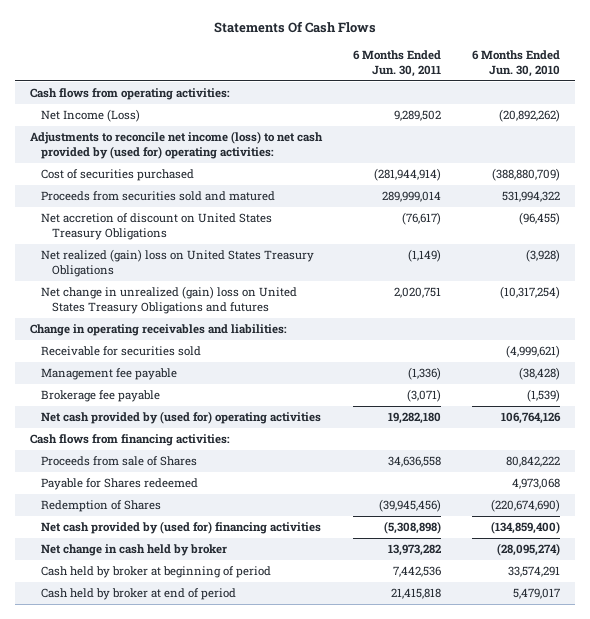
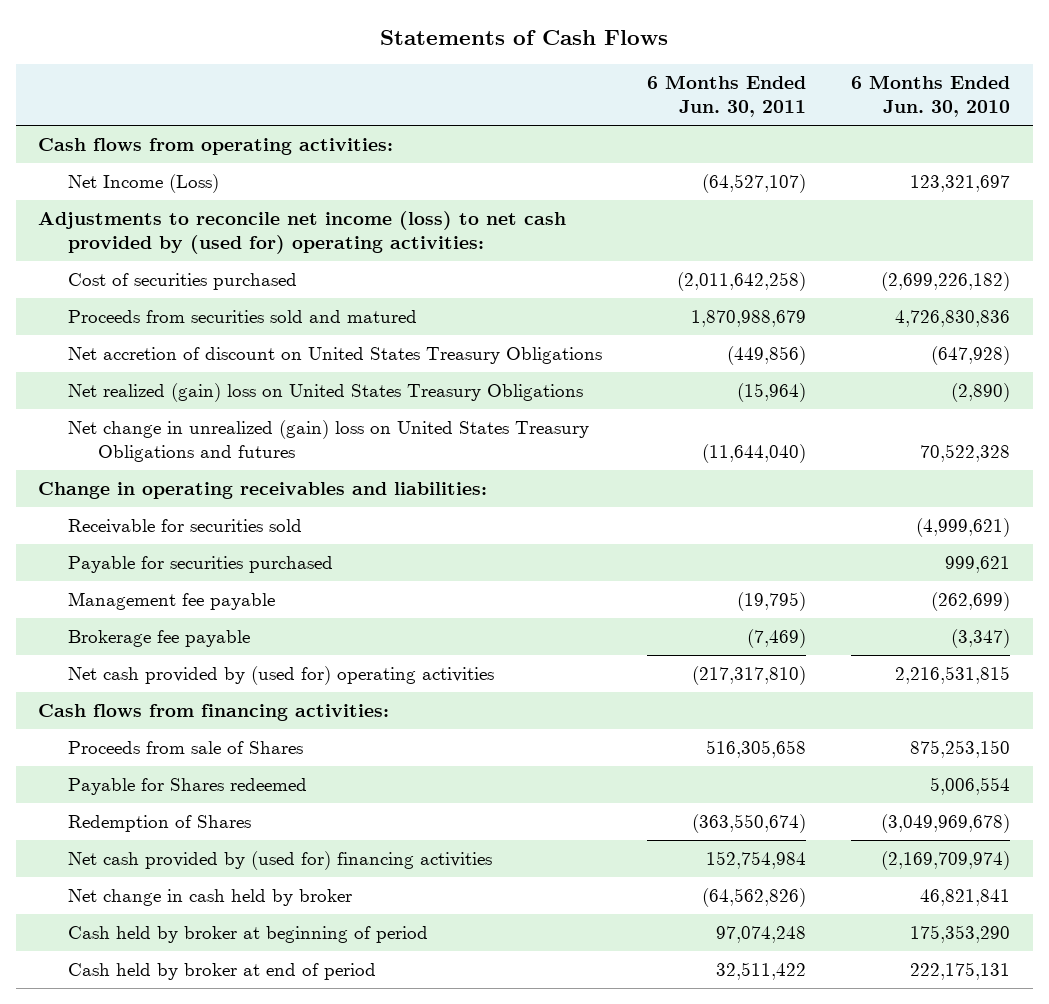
[213,21,376,34] Statements Of Cash Flows -> [380,30,669,46] Statements of Cash Flows
[393,110,441,122] 9,289,502 -> [702,174,807,194] (64,527,107)
[498,109,560,123] (20,892,262) -> [910,175,1011,193] 123,321,697
[373,168,441,182] (281,944,914) -> [677,272,807,292] (2,011,642,258)
[491,168,560,182] (388,880,709) -> [881,272,1011,292] (2,699,226,182)
[381,191,441,203] 289,999,014 -> [691,310,807,328] 1,870,988,679
[501,191,560,203] 531,994,322 -> [895,310,1011,328] 4,726,830,836
[401,212,441,226] (76,617) -> [727,346,807,366] (449,856)
[518,212,560,226] (96,455) -> [931,346,1011,366] (647,928)
[407,249,441,263] (1,149) -> [737,383,807,403] (15,964)
[525,249,560,263] (3,928) -> [951,383,1011,403] (2,890)
[393,287,441,299] 2,020,751 -> [702,444,807,464] (11,644,040)
[499,286,560,300] (10,317,254) -> [920,444,1011,463] 70,522,328
none -> [68,556,334,574] Payable for securities purchased
[407,367,441,381] (1,336) -> [737,592,807,612] (19,795)
[518,367,560,381] (38,428) -> [931,592,1011,612] (262,699)
[406,389,441,403] (3,071) -> [747,629,807,649] (7,469)
[526,389,560,403] (1,539) -> [951,629,1011,649] (3,347)
[387,412,441,425] 19,282,180 -> [692,666,807,686] (217,317,810)
[500,412,561,425] 106,764,126 -> [895,666,1011,685] 2,216,531,815
[387,456,441,468] 34,636,558 -> [706,740,807,759] 516,305,658
[505,456,560,468] 80,842,222 -> [910,740,1011,759] 875,253,150
[511,478,560,490] 4,973,068 -> [930,777,1011,796] 5,006,554
[378,499,441,513] (39,945,456) -> [692,814,807,834] (363,550,674)
[490,499,560,513] (220,674,690) -> [881,814,1011,834] (3,049,969,678)
[383,521,441,535] (5,308,898) -> [706,851,807,870] 152,754,984
[490,521,560,535] (134,859,400) -> [881,851,1011,871] (2,169,709,974)
[387,544,441,557] 13,973,282 -> [702,888,807,908] (64,562,826)
[496,543,560,557] (28,095,274) -> [920,889,1011,907] 46,821,841
[392,566,441,578] 7,442,536 -> [716,926,807,944] 97,074,248
[507,566,560,578] 33,574,291 -> [910,925,1011,944] 175,353,290
[390,588,441,600] 21,415,818 -> [716,962,807,981] 32,511,422
[512,588,560,600] 5,479,017 -> [910,962,1011,981] 222,175,131

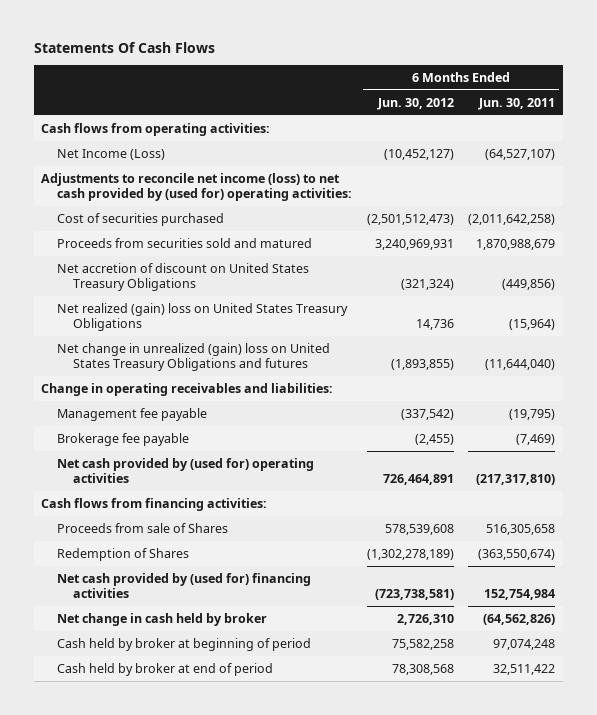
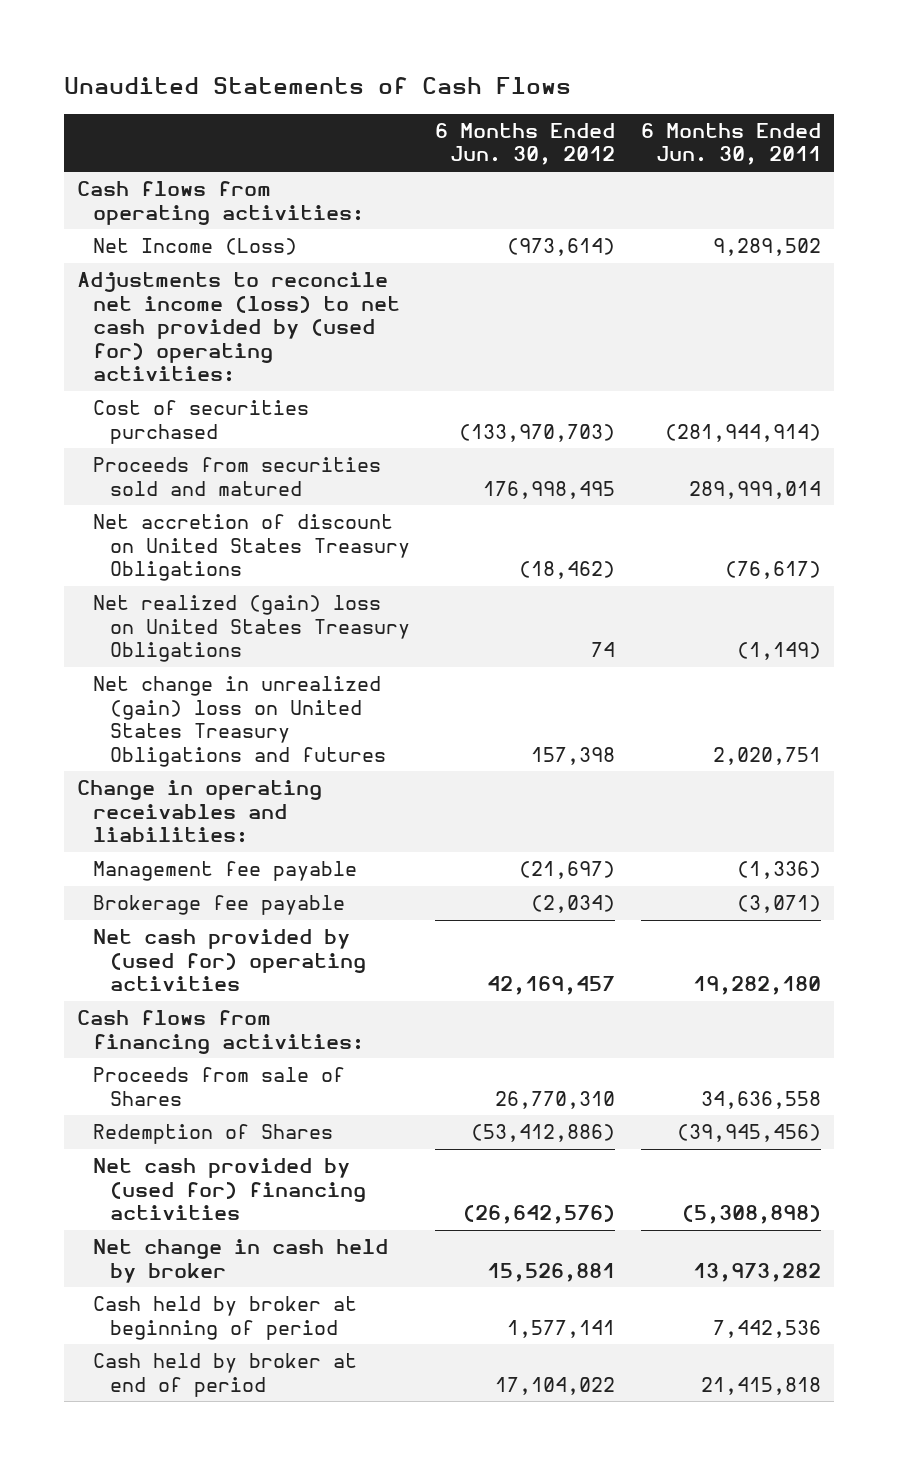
[33,42,215,54] Statements Of Cash Flows -> [64,77,572,95] Unaudited Statements of Cash Flows
[383,148,454,160] (10,452,127) -> [507,238,616,257] (973,614)
[485,148,556,160] (64,527,107) -> [712,238,821,257] 9,289,502
[366,213,454,225] (2,501,512,473) -> [459,423,616,442] (133,970,703)
[468,213,556,225] (2,011,642,258) -> [664,423,821,442] (281,944,914)
[374,238,454,250] 3,240,969,931 -> [483,480,616,499] 176,998,495
[476,238,556,250] 1,870,988,679 -> [688,480,821,499] 289,999,014
[400,279,454,291] (321,324) -> [519,561,616,580] (18,462)
[502,279,556,291] (449,856) -> [724,561,821,580] (76,617)
[415,319,454,331] 14,736 -> [591,642,616,658] 74
[509,319,556,331] (15,964) -> [736,642,821,661] (1,149)
[390,359,454,371] (1,893,855) -> [531,746,616,765] 157,398
[485,359,556,371] (11,644,040) -> [712,746,821,765] 2,020,751
[400,408,454,420] (337,542) -> [519,861,616,880] (21,697)
[509,408,556,420] (19,795) -> [736,861,821,880] (1,336)
[414,433,454,445] (2,455) -> [531,895,616,914] (2,034)
[516,433,556,445] (7,469) -> [736,895,821,914] (3,071)
[382,474,454,486] 726,464,891 -> [487,976,616,996] 42,169,457
[476,474,556,486] (217,317,810) -> [692,976,821,996] 19,282,180
[384,523,454,535] 578,539,608 -> [495,1090,616,1109] 26,770,310
[486,523,556,535] 516,305,658 -> [700,1090,821,1109] 34,636,558
[366,548,454,560] (1,302,278,189) -> [471,1124,616,1143] (53,412,886)
[478,548,556,560] (363,550,674) -> [676,1124,821,1143] (39,945,456)
[374,589,454,601] (723,738,581) -> [463,1205,616,1225] (26,642,576)
[484,589,556,601] 152,754,984 -> [681,1205,821,1225] (5,308,898)
[396,613,454,625] 2,726,310 -> [487,1262,616,1282] 15,526,881
[483,613,556,625] (64,562,826) -> [692,1262,821,1282] 13,973,282
[391,638,454,650] 75,582,258 -> [507,1319,616,1338] 1,577,141
[493,638,556,650] 97,074,248 -> [712,1319,821,1338] 7,442,536
[391,663,454,675] 78,308,568 -> [495,1376,616,1395] 17,104,022
[493,663,556,675] 32,511,422 -> [700,1376,821,1395] 21,415,818

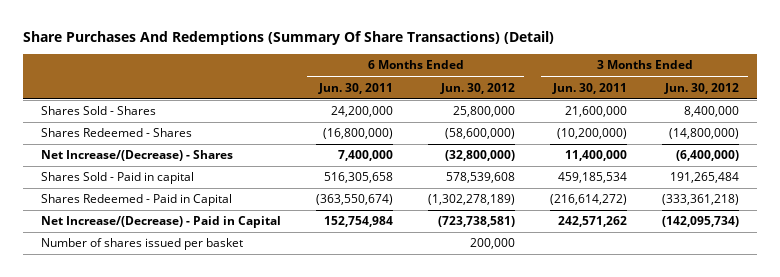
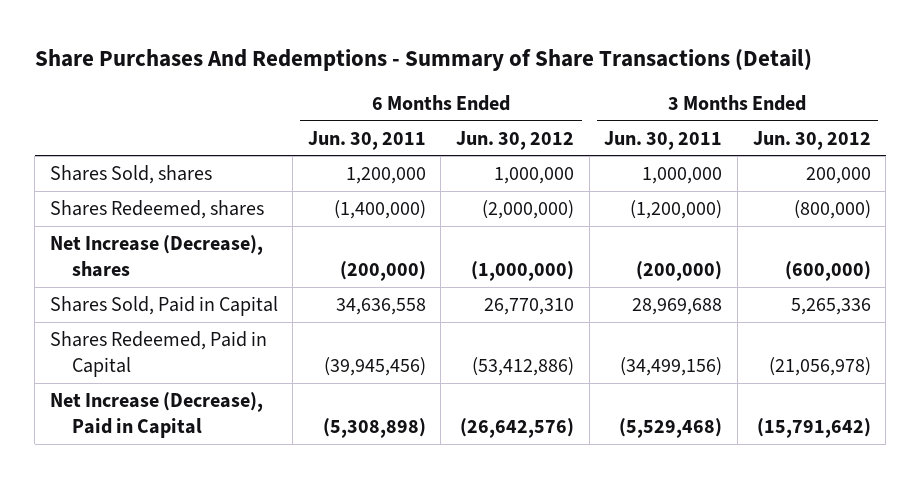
[23,31,555,46] Share Purchases And Redemptions (Summary Of Share Transactions) (Detail) -> [34,48,812,71] Share Purchases And Redemptions - Summary of Share Transactions (Detail)
[40,238,243,251] Number of shares issued per basket -> none
[40,106,156,116] Shares Sold - Shares -> [49,165,212,185] Shares Sold, shares
[331,106,394,118] 24,200,000 -> [345,167,426,185] 1,200,000
[453,106,516,118] 25,800,000 -> [494,167,575,185] 1,000,000
[565,106,628,118] 21,600,000 -> [642,167,723,185] 1,000,000
[684,106,740,118] 8,400,000 -> [805,167,871,185] 200,000
[40,128,192,138] Shares Redeemed - Shares -> [49,200,264,220] Shares Redeemed, shares
[323,128,394,140] (16,800,000) -> [333,200,426,220] (1,400,000)
[445,128,516,140] (58,600,000) -> [482,200,575,220] (2,000,000)
[557,128,628,140] (10,200,000) -> [630,200,723,220] (1,200,000)
[669,128,740,140] (14,800,000) -> [793,200,871,220] (800,000)
[40,150,233,162] Net Increase/(Decrease) - Shares -> [49,235,263,277] Net Increase (Decrease), shares
[338,150,394,162] 7,400,000 -> [339,260,426,281] (200,000)
[445,150,516,162] (32,800,000) -> [471,260,575,281] (1,000,000)
[565,150,628,162] 11,400,000 -> [636,260,723,281] (200,000)
[676,150,740,162] (6,400,000) -> [784,260,871,281] (600,000)
[40,172,194,185] Shares Sold - Paid in capital -> [49,296,278,317] Shares Sold, Paid in Capital
[324,172,394,184] 516,305,658 -> [335,298,426,316] 34,636,558
[446,172,516,184] 578,539,608 -> [484,298,575,316] 26,770,310
[558,172,628,184] 459,185,534 -> [632,298,723,316] 28,969,688
[670,172,740,184] 191,265,484 -> [790,298,871,316] 5,265,336
[40,194,232,207] Shares Redeemed - Paid in Capital -> [49,331,267,377] Shares Redeemed, Paid in Capital
[316,194,394,206] (363,550,674) -> [323,356,426,376] (39,945,456)
[428,194,516,206] (1,302,278,189) -> [472,356,575,376] (53,412,886)
[550,194,628,206] (216,614,272) -> [620,356,723,376] (34,499,156)
[662,194,740,206] (333,361,218) -> [768,356,871,376] (21,056,978)
[40,216,281,229] Net Increase/(Decrease) - Paid in Capital -> [49,392,263,438] Net Increase (Decrease), Paid in Capital
[324,216,394,228] 152,754,984 -> [322,417,426,438] (5,308,898)
[438,216,516,228] (723,738,581) -> [460,417,575,438] (26,642,576)
[558,216,628,228] 242,571,262 -> [619,417,723,438] (5,529,468)
[662,216,740,228] (142,095,734) -> [756,417,871,438] (15,791,642)

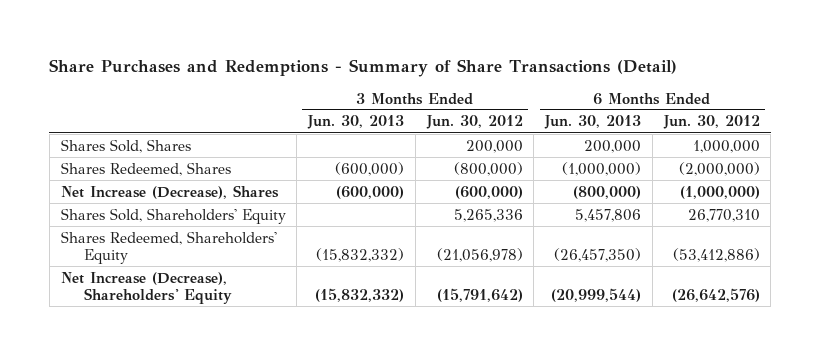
[34,48,812,71] Share Purchases And Redemptions - Summary of Share Transactions (Detail) -> [49,59,678,78] Share Purchases and Redemptions - Summary of Share Transactions (Detail)
[307,130,426,150] Jun. 30, 2011 -> none
[604,130,723,150] Jun. 30, 2011 -> none
none -> [307,115,405,130] Jun. 30, 2013
none -> [544,115,642,130] Jun. 30, 2013
[49,165,212,185] Shares Sold, shares -> [60,138,191,153] Shares Sold, Shares
[49,200,264,220] Shares Redeemed, shares -> [60,161,231,176] Shares Redeemed, Shares
[49,235,263,277] Net Increase (Decrease), shares -> [60,184,279,199] Net Increase (Decrease), Shares
[49,296,278,317] Shares Sold, Paid in Capital -> [60,207,286,224] Shares Sold, Shareholders' Equity
[49,331,267,377] Shares Redeemed, Paid in Capital -> [60,230,277,265] Shares Redeemed, Shareholders' Equity
[49,392,263,438] Net Increase (Decrease), Paid in Capital -> [60,271,233,305] Net Increase (Decrease), Shareholders' Equity

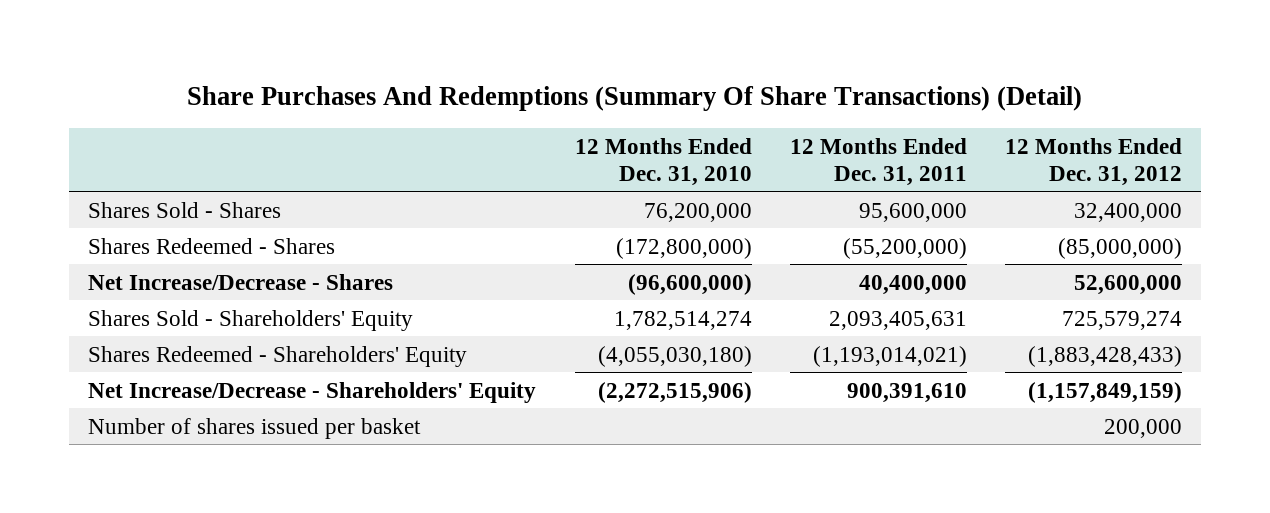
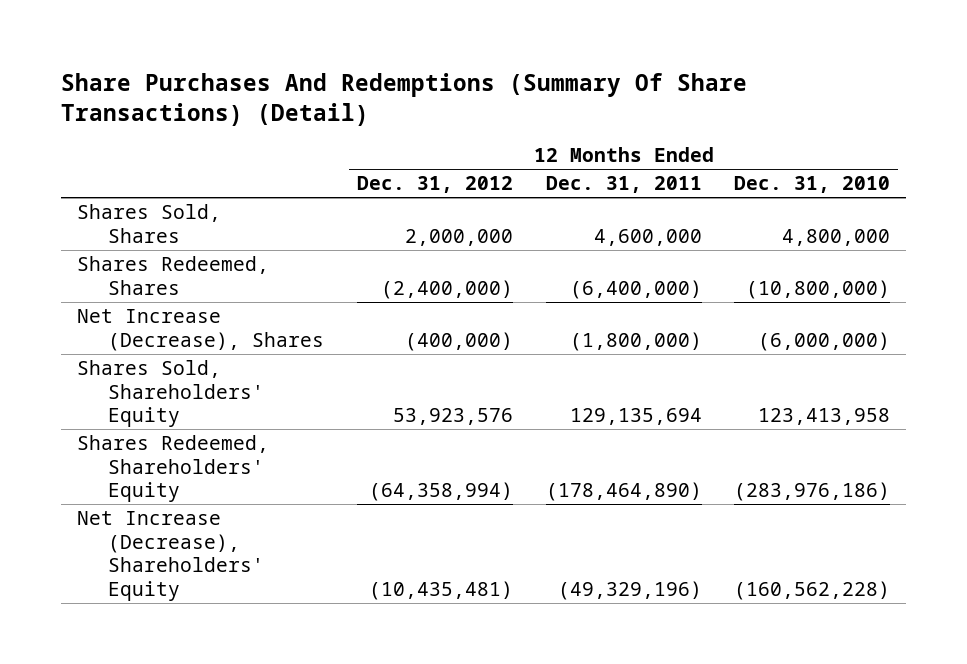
[88,417,422,439] Number of shares issued per basket -> none
[88,201,282,218] Shares Sold - Shares -> [77,204,222,243] Shares Sold, Shares
[643,202,752,222] 76,200,000 -> [782,228,891,246] 4,800,000
[858,202,967,222] 95,600,000 -> [593,228,702,246] 4,600,000
[1074,202,1183,222] 32,400,000 -> [404,228,513,246] 2,000,000
[88,237,336,254] Shares Redeemed - Shares -> [77,256,270,295] Shares Redeemed, Shares
[615,237,752,259] (172,800,000) -> [746,279,891,299] (10,800,000)
[842,237,967,259] (55,200,000) -> [569,279,702,299] (6,400,000)
[1058,237,1183,259] (85,000,000) -> [380,279,513,299] (2,400,000)
[88,273,394,290] Net Increase/Decrease - Shares -> [77,309,325,351] Net Increase (Decrease), Shares
[627,273,752,295] (96,600,000) -> [758,331,891,351] (6,000,000)
[858,274,967,295] 40,400,000 -> [569,331,702,351] (1,800,000)
[1074,274,1183,295] 52,600,000 -> [404,331,513,351] (400,000)
[88,309,414,331] Shares Sold - Shareholders' Equity -> [77,360,265,428] Shares Sold, Shareholders' Equity
[613,310,752,330] 1,782,514,274 -> [758,408,891,426] 123,413,958
[828,310,967,330] 2,093,405,631 -> [569,408,702,426] 129,135,694
[1062,310,1183,330] 725,579,274 -> [392,408,513,426] 53,923,576
[88,345,468,367] Shares Redeemed - Shareholders' Equity -> [77,435,270,503] Shares Redeemed, Shareholders' Equity
[597,345,752,367] (4,055,030,180) -> [734,482,891,502] (283,976,186)
[812,345,967,367] (1,193,014,021) -> [545,482,702,502] (178,464,890)
[1028,345,1183,367] (1,883,428,433) -> [368,482,513,502] (64,358,994)
[88,381,537,403] Net Increase/Decrease - Shareholders' Equity -> [77,511,265,601] Net Increase (Decrease), Shareholders' Equity
[597,381,752,403] (2,272,515,906) -> [734,580,891,600] (160,562,228)
[846,382,967,403] 900,391,610 -> [557,580,702,600] (49,329,196)
[1028,381,1183,403] (1,157,849,159) -> [368,580,513,600] (10,435,481)

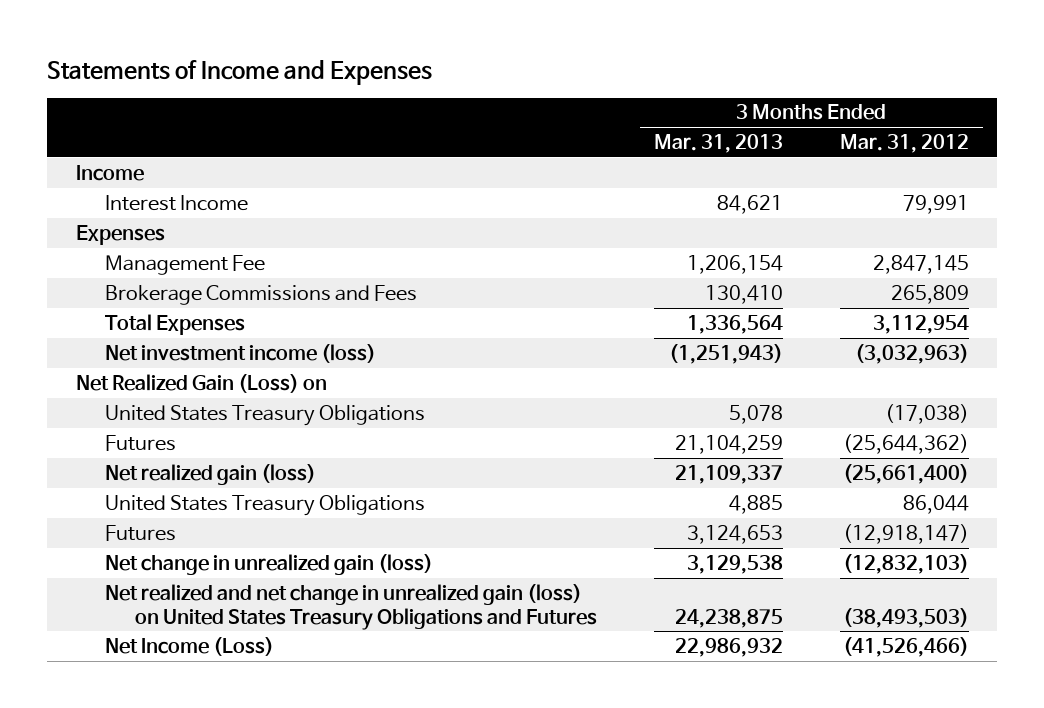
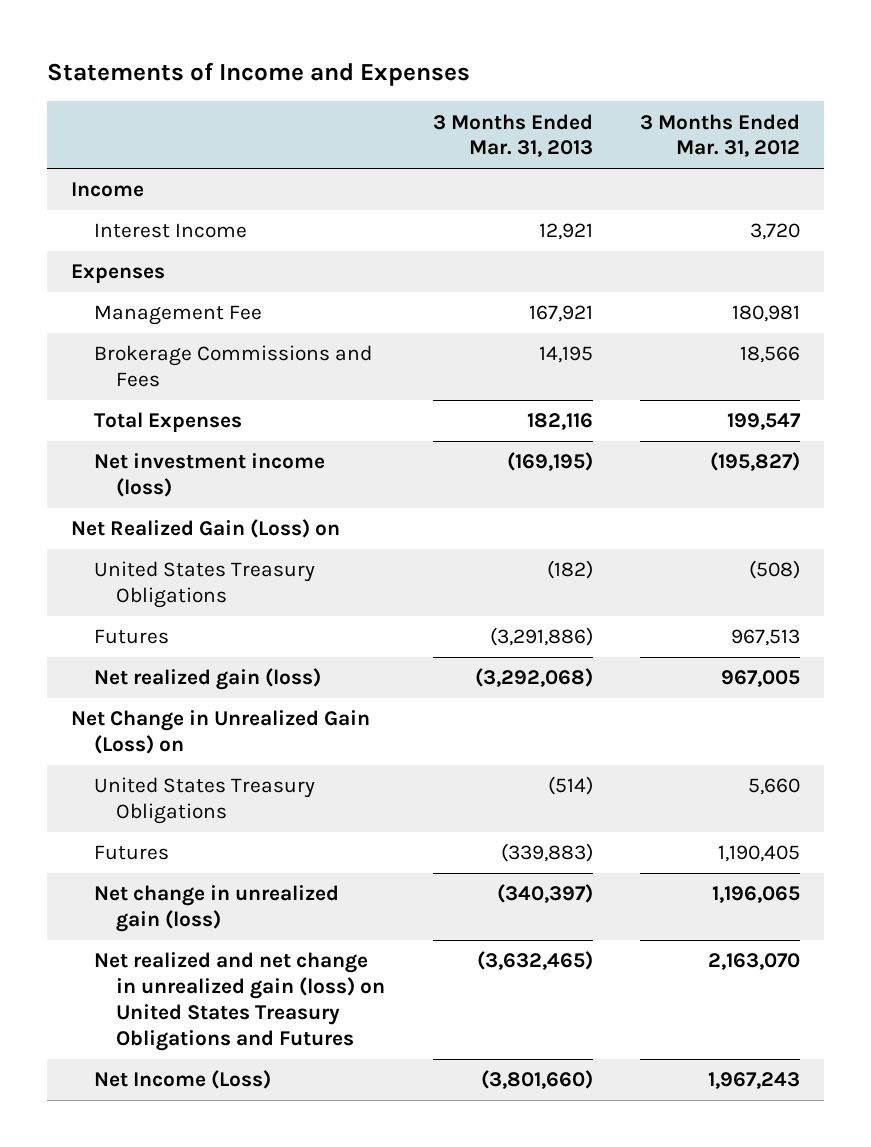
[717,194,784,214] 84,621 -> [538,223,593,241] 12,921
[902,194,969,214] 79,991 -> [750,223,801,241] 3,720
[687,254,784,274] 1,206,154 -> [528,305,593,323] 167,921
[872,254,969,274] 2,847,145 -> [732,305,801,323] 180,981
[705,284,784,304] 130,410 -> [538,346,593,364] 14,195
[890,284,969,304] 265,809 -> [740,346,801,364] 18,566
[687,314,784,334] 1,336,564 -> [526,413,593,431] 182,116
[872,314,969,334] 3,112,954 -> [727,413,802,431] 199,547
[669,343,784,364] (1,251,943) -> [506,452,593,472] (169,195)
[854,343,969,364] (3,032,963) -> [710,452,801,472] (195,827)
[729,404,784,424] 5,078 -> [546,560,593,580] (182)
[884,403,969,424] (17,038) -> [749,560,801,580] (508)
[675,434,784,454] 21,104,259 -> [489,627,593,647] (3,291,886)
[842,433,969,454] (25,644,362) -> [731,629,801,647] 967,513
[675,464,784,484] 21,109,337 -> [474,668,593,688] (3,292,068)
[842,463,969,484] (25,661,400) -> [721,670,801,688] 967,005
none -> [70,710,370,755] Net Change in Unrealized Gain (Loss) on
[729,494,784,514] 4,885 -> [547,776,593,796] (514)
[902,494,969,514] 86,044 -> [748,778,801,796] 5,660
[687,524,784,544] 3,124,653 -> [500,843,593,863] (339,883)
[842,523,969,544] (12,918,147) -> [718,845,801,863] 1,190,405
[687,554,784,574] 3,129,538 -> [496,884,593,904] (340,397)
[842,553,969,574] (12,832,103) -> [712,886,801,904] 1,196,065
[675,608,784,628] 24,238,875 -> [476,951,593,971] (3,632,465)
[842,607,969,628] (38,493,503) -> [708,953,801,971] 2,163,070
[675,637,784,657] 22,986,932 -> [480,1070,593,1090] (3,801,660)
[842,636,969,657] (41,526,466) -> [708,1072,801,1090] 1,967,243

